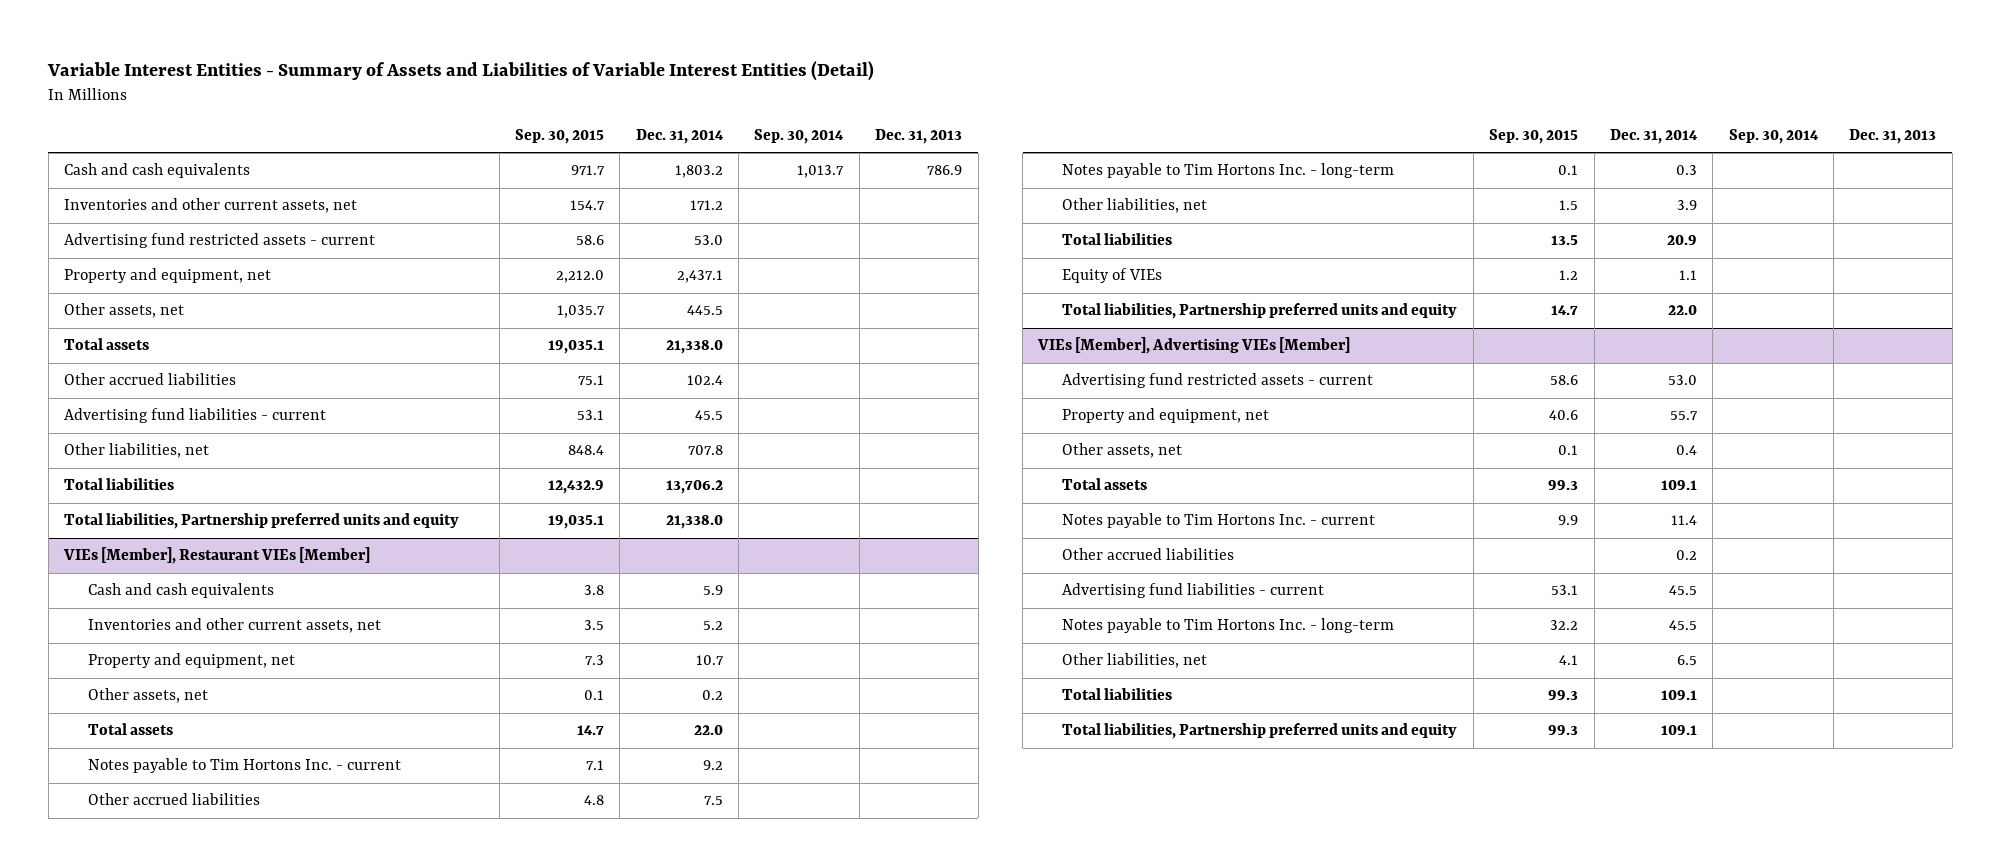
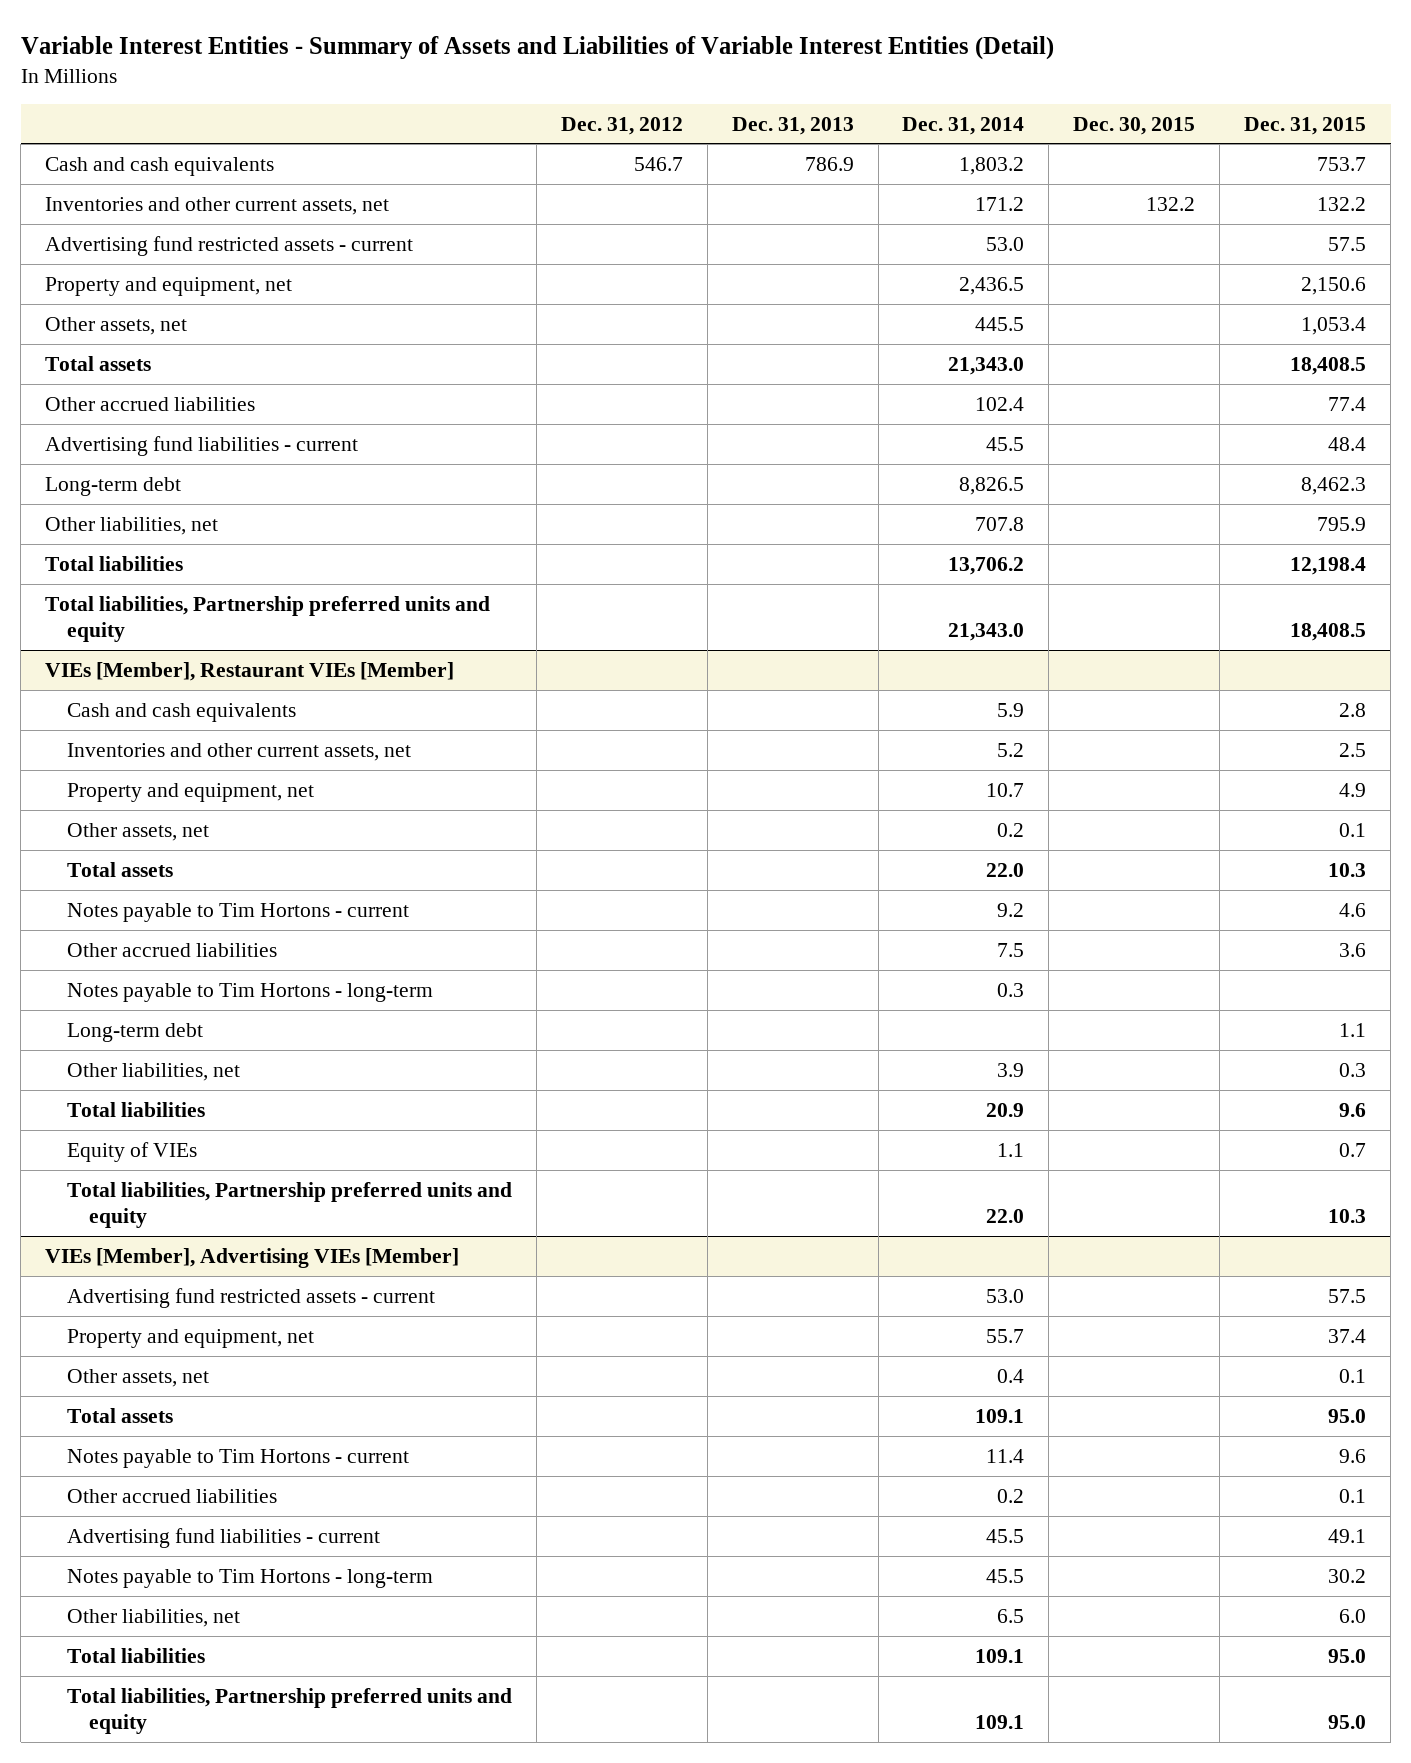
[514,128,604,144] Sep. 30, 2015 -> none
[754,128,845,144] Sep. 30, 2014 -> none
none -> [560,116,683,135] Dec. 31, 2012
none -> [1073,116,1196,135] Dec. 30, 2015
none -> [1244,116,1367,135] Dec. 31, 2015
[676,270,723,284] 2,437.1 -> [959,276,1025,295] 2,436.5
[665,340,723,355] 21,338.0 -> [948,356,1025,375] 21,343.0
none -> [45,476,182,496] Long-term debt
[665,515,723,530] 21,338.0 -> [948,623,1025,642] 21,343.0
[88,758,402,774] Notes payable to Tim Hortons Inc. - current -> [66,902,409,922] Notes payable to Tim Hortons - current
[1062,163,1395,179] Notes payable to Tim Hortons Inc. - long-term -> [66,982,433,1002] Notes payable to Tim Hortons - long-term
none -> [66,1022,203,1042] Long-term debt
[1062,513,1376,529] Notes payable to Tim Hortons Inc. - current -> [66,1448,409,1468] Notes payable to Tim Hortons - current
[1062,618,1395,634] Notes payable to Tim Hortons Inc. - long-term -> [66,1568,433,1588] Notes payable to Tim Hortons - long-term

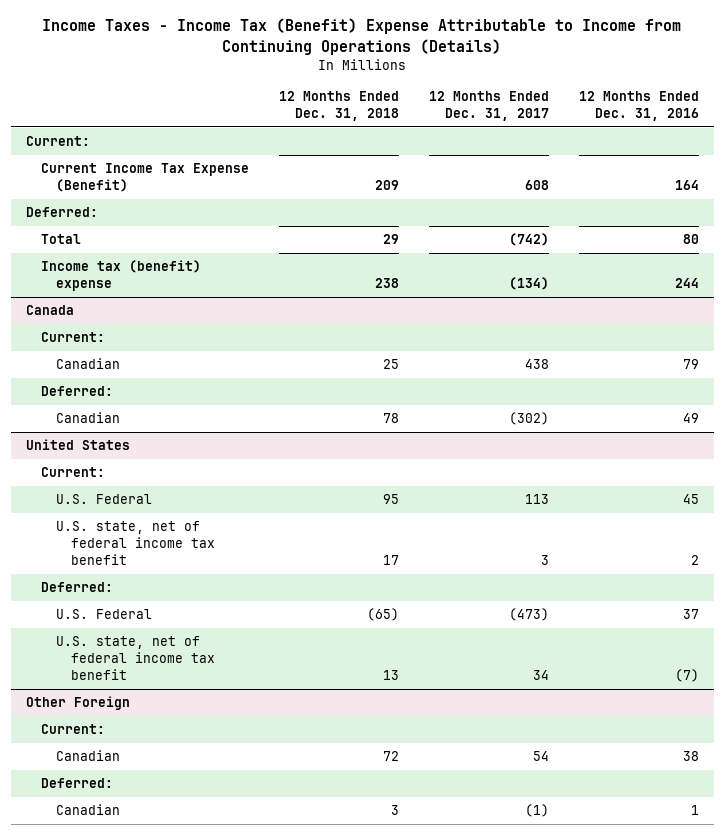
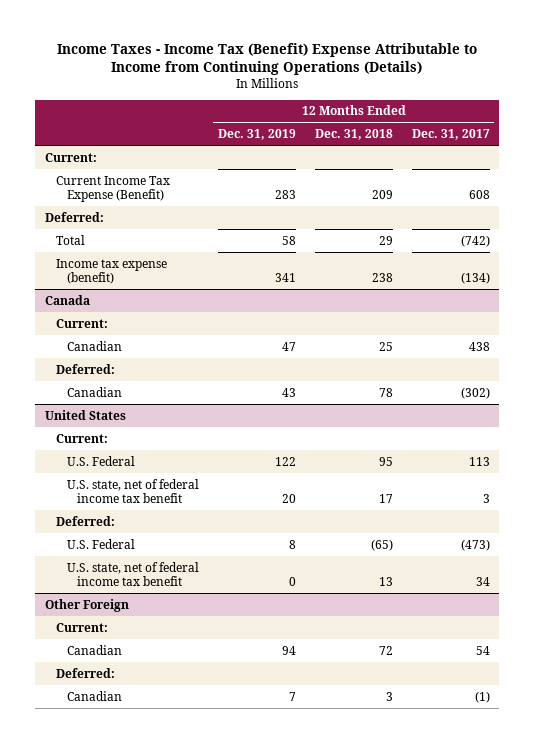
[579,91,700,121] 12 Months Ended Dec. 31, 2016 -> none
none -> [217,129,296,141] Dec. 31, 2019
[40,260,201,292] Income tax (benefit) expense -> [55,258,167,284] Income tax expense (benefit)

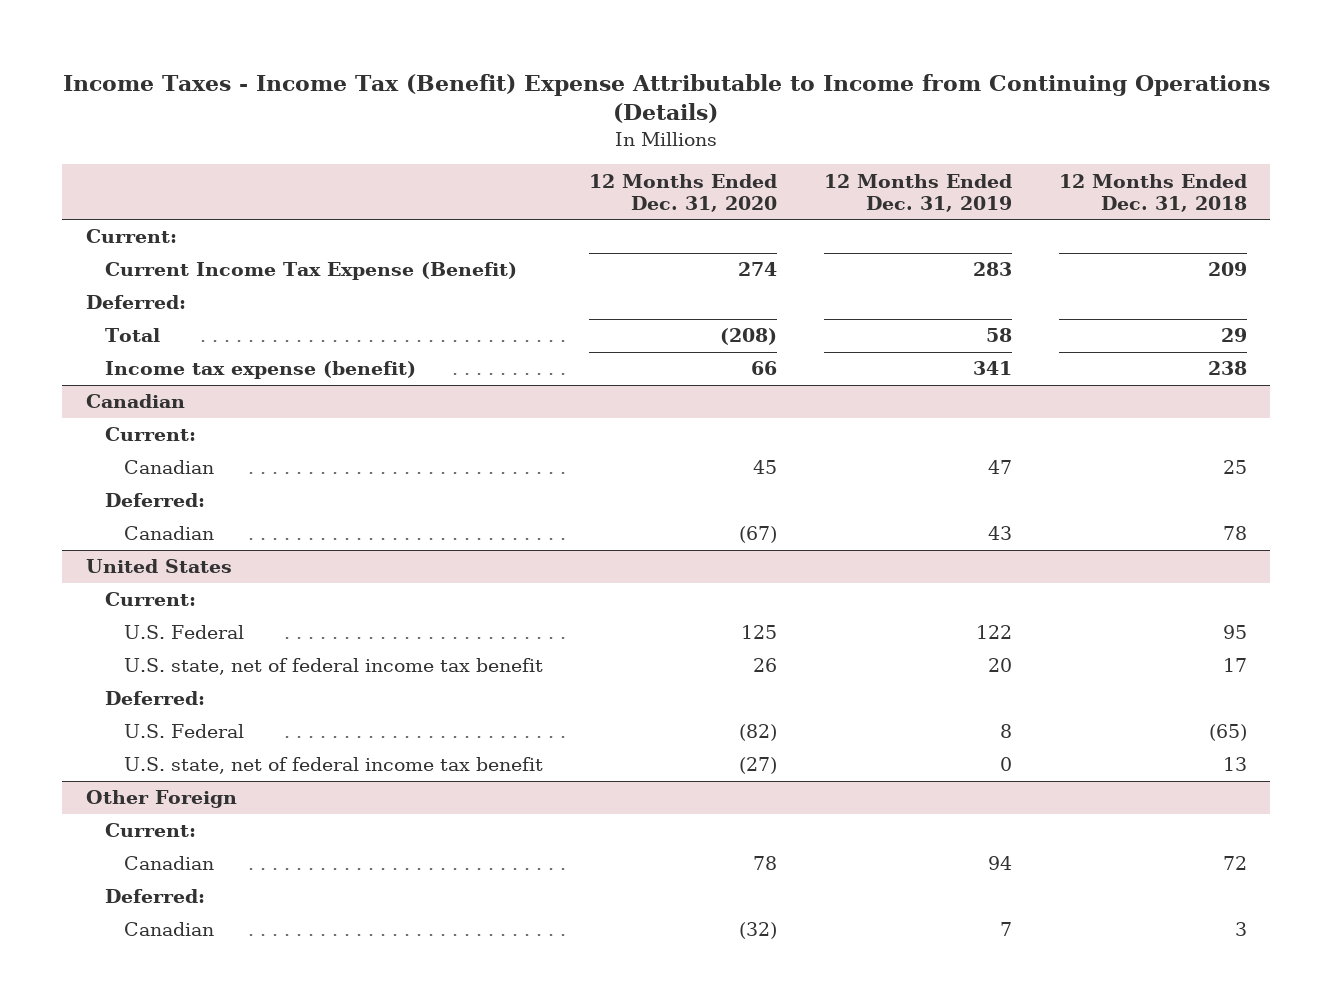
[411,129,490,141] Dec. 31, 2017 -> none
none -> [589,173,778,212] 12 Months Ended Dec. 31, 2020
[44,294,90,305] Canada -> [85,394,185,409] Canadian

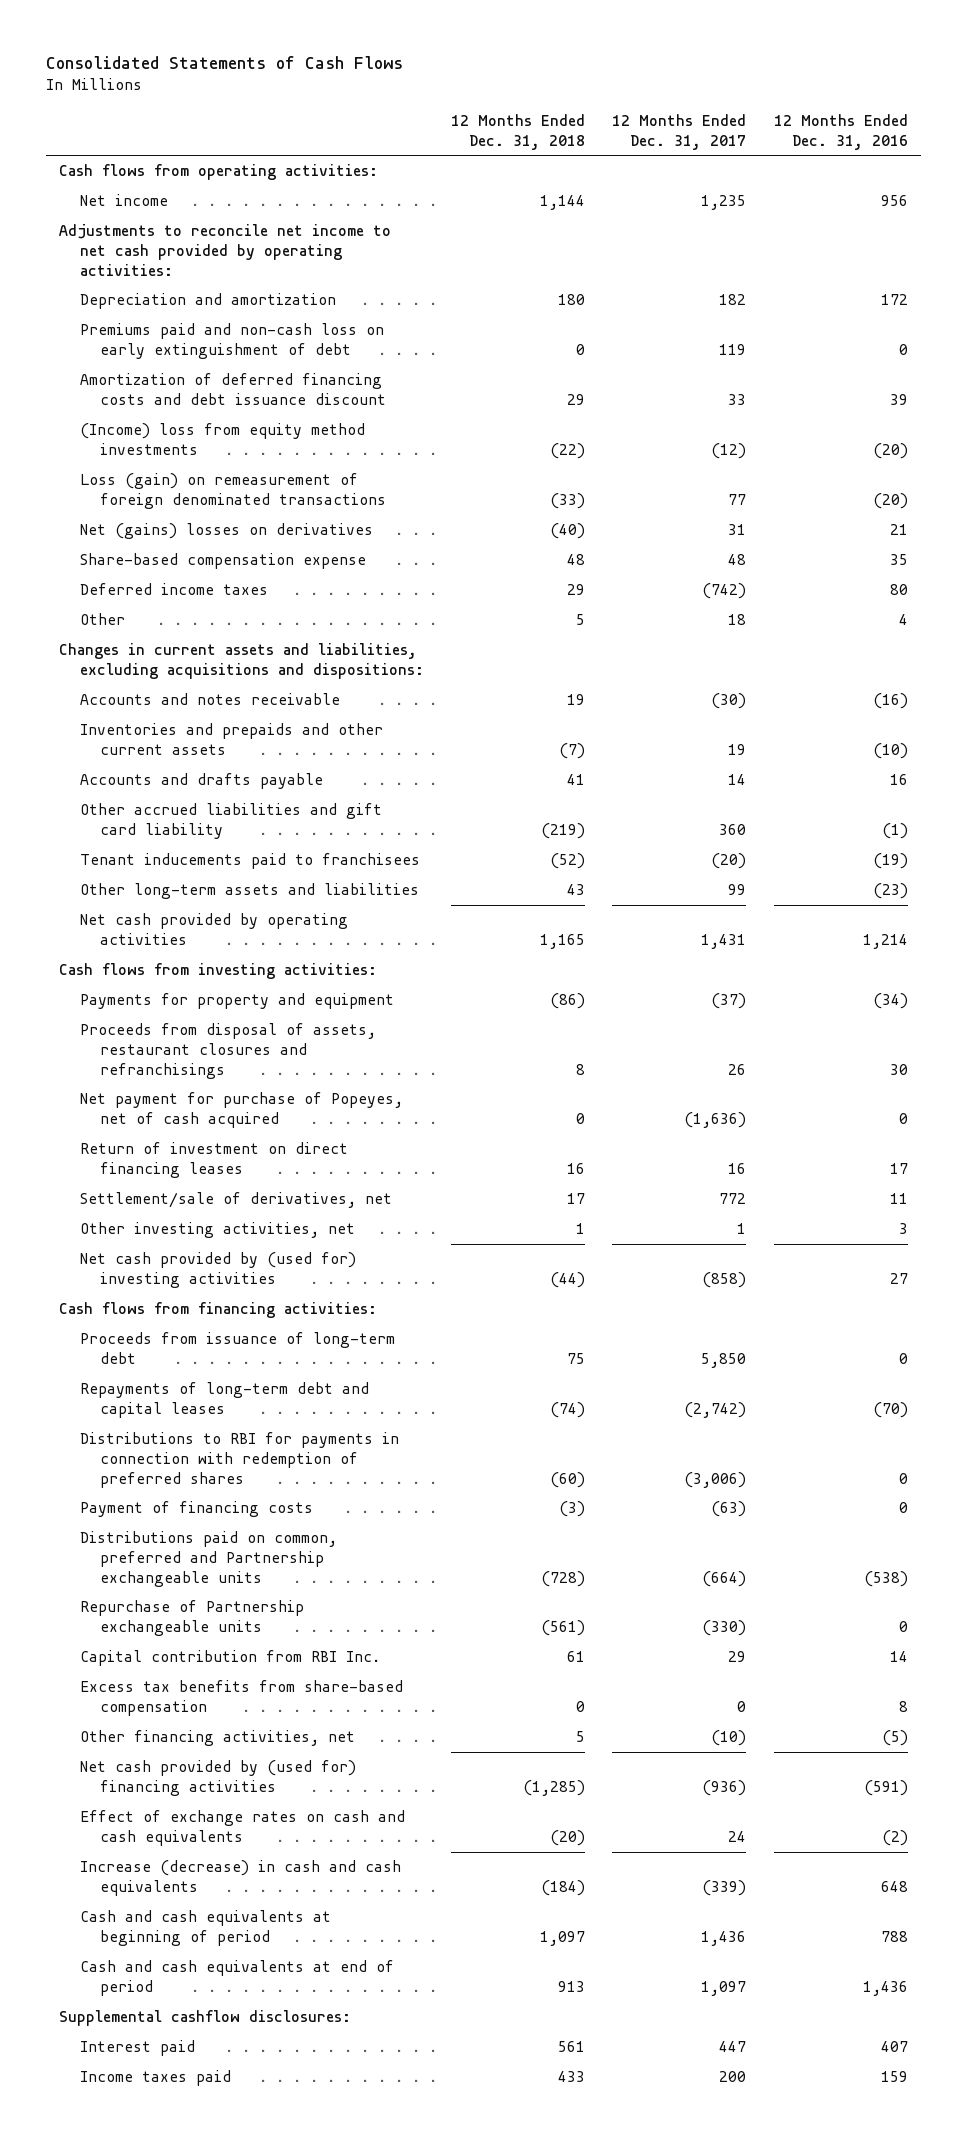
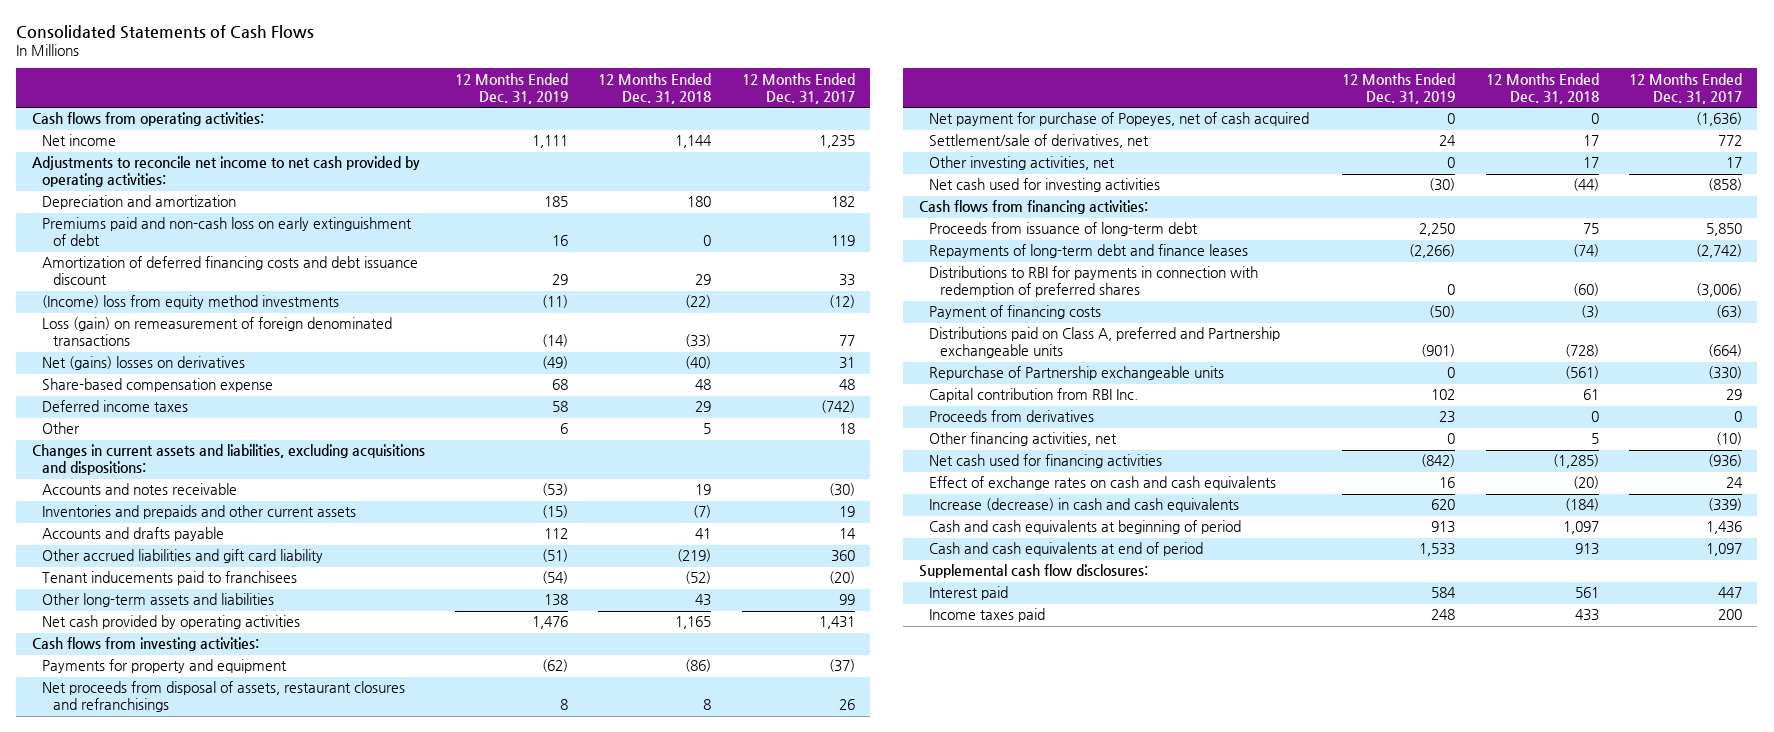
[773,113,908,150] 12 Months Ended Dec. 31, 2016 -> none
none -> [455,72,569,104] 12 Months Ended Dec. 31, 2019
[79,1023,376,1079] Proceeds from disposal of assets, restaurant closures and refranchisings -> [42,681,406,713] Net proceeds from disposal of assets, restaurant closures and refranchisings
[79,1142,348,1178] Return of investment on direct financing leases -> none
[576,1223,586,1235] 1 -> [1582,157,1599,169] 17
[737,1223,747,1235] 1 -> [1726,157,1743,169] 17
[79,1252,356,1288] Net cash provided by (used for) investing activities -> [929,178,1161,193] Net cash used for investing activities
[79,1382,369,1418] Repayments of long-term debt and capital leases -> [929,244,1249,259] Repayments of long-term debt and finance leases
[79,1531,337,1587] Distributions paid on common, preferred and Partnership exchangeable units -> [929,327,1281,359] Distributions paid on Class A, preferred and Partnership exchangeable units
[79,1680,403,1716] Excess tax benefits from share-based compensation -> none
none -> [929,410,1095,423] Proceeds from derivatives
[79,1760,356,1796] Net cash provided by (used for) financing activities -> [929,454,1163,469] Net cash used for financing activities
[59,2010,352,2027] Supplemental cashflow disclosures: -> [918,564,1148,579] Supplemental cash flow disclosures:

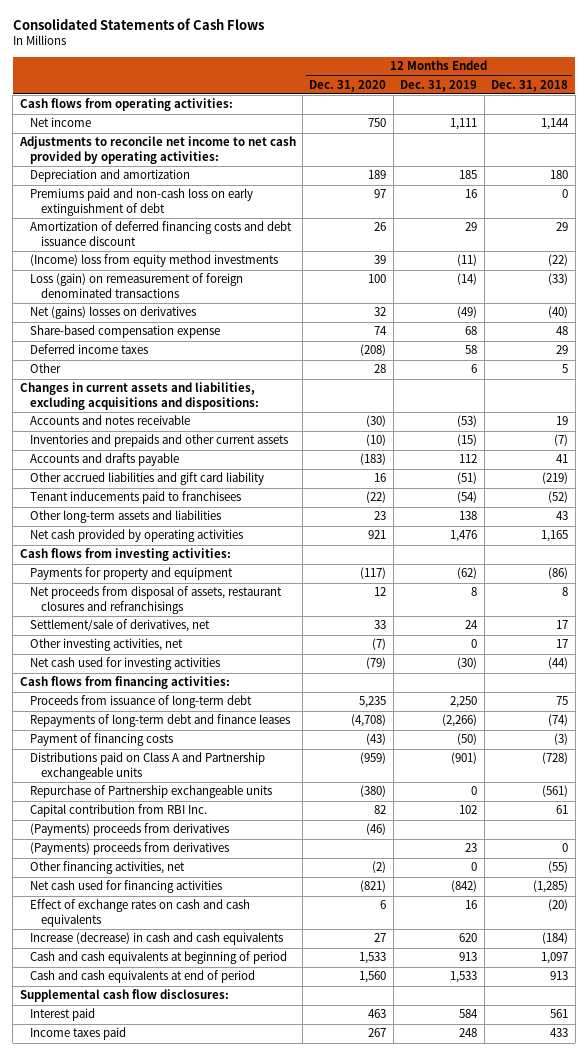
[741,72,855,104] 12 Months Ended Dec. 31, 2017 -> none
none -> [309,79,387,92] Dec. 31, 2020
[929,112,1310,127] Net payment for purchase of Popeyes, net of cash acquired -> none
[929,266,1259,298] Distributions to RBI for payments in connection with redemption of preferred shares -> none
[929,327,1281,359] Distributions paid on Class A, preferred and Partnership exchangeable units -> [30,752,266,780] Distributions paid on Class A and Partnership exchangeable units
none -> [30,823,230,837] (Payments) proceeds from derivatives
[929,410,1095,423] Proceeds from derivatives -> [30,842,230,856] (Payments) proceeds from derivatives
[1590,433,1599,445] 5 -> [548,861,569,874] (55)

